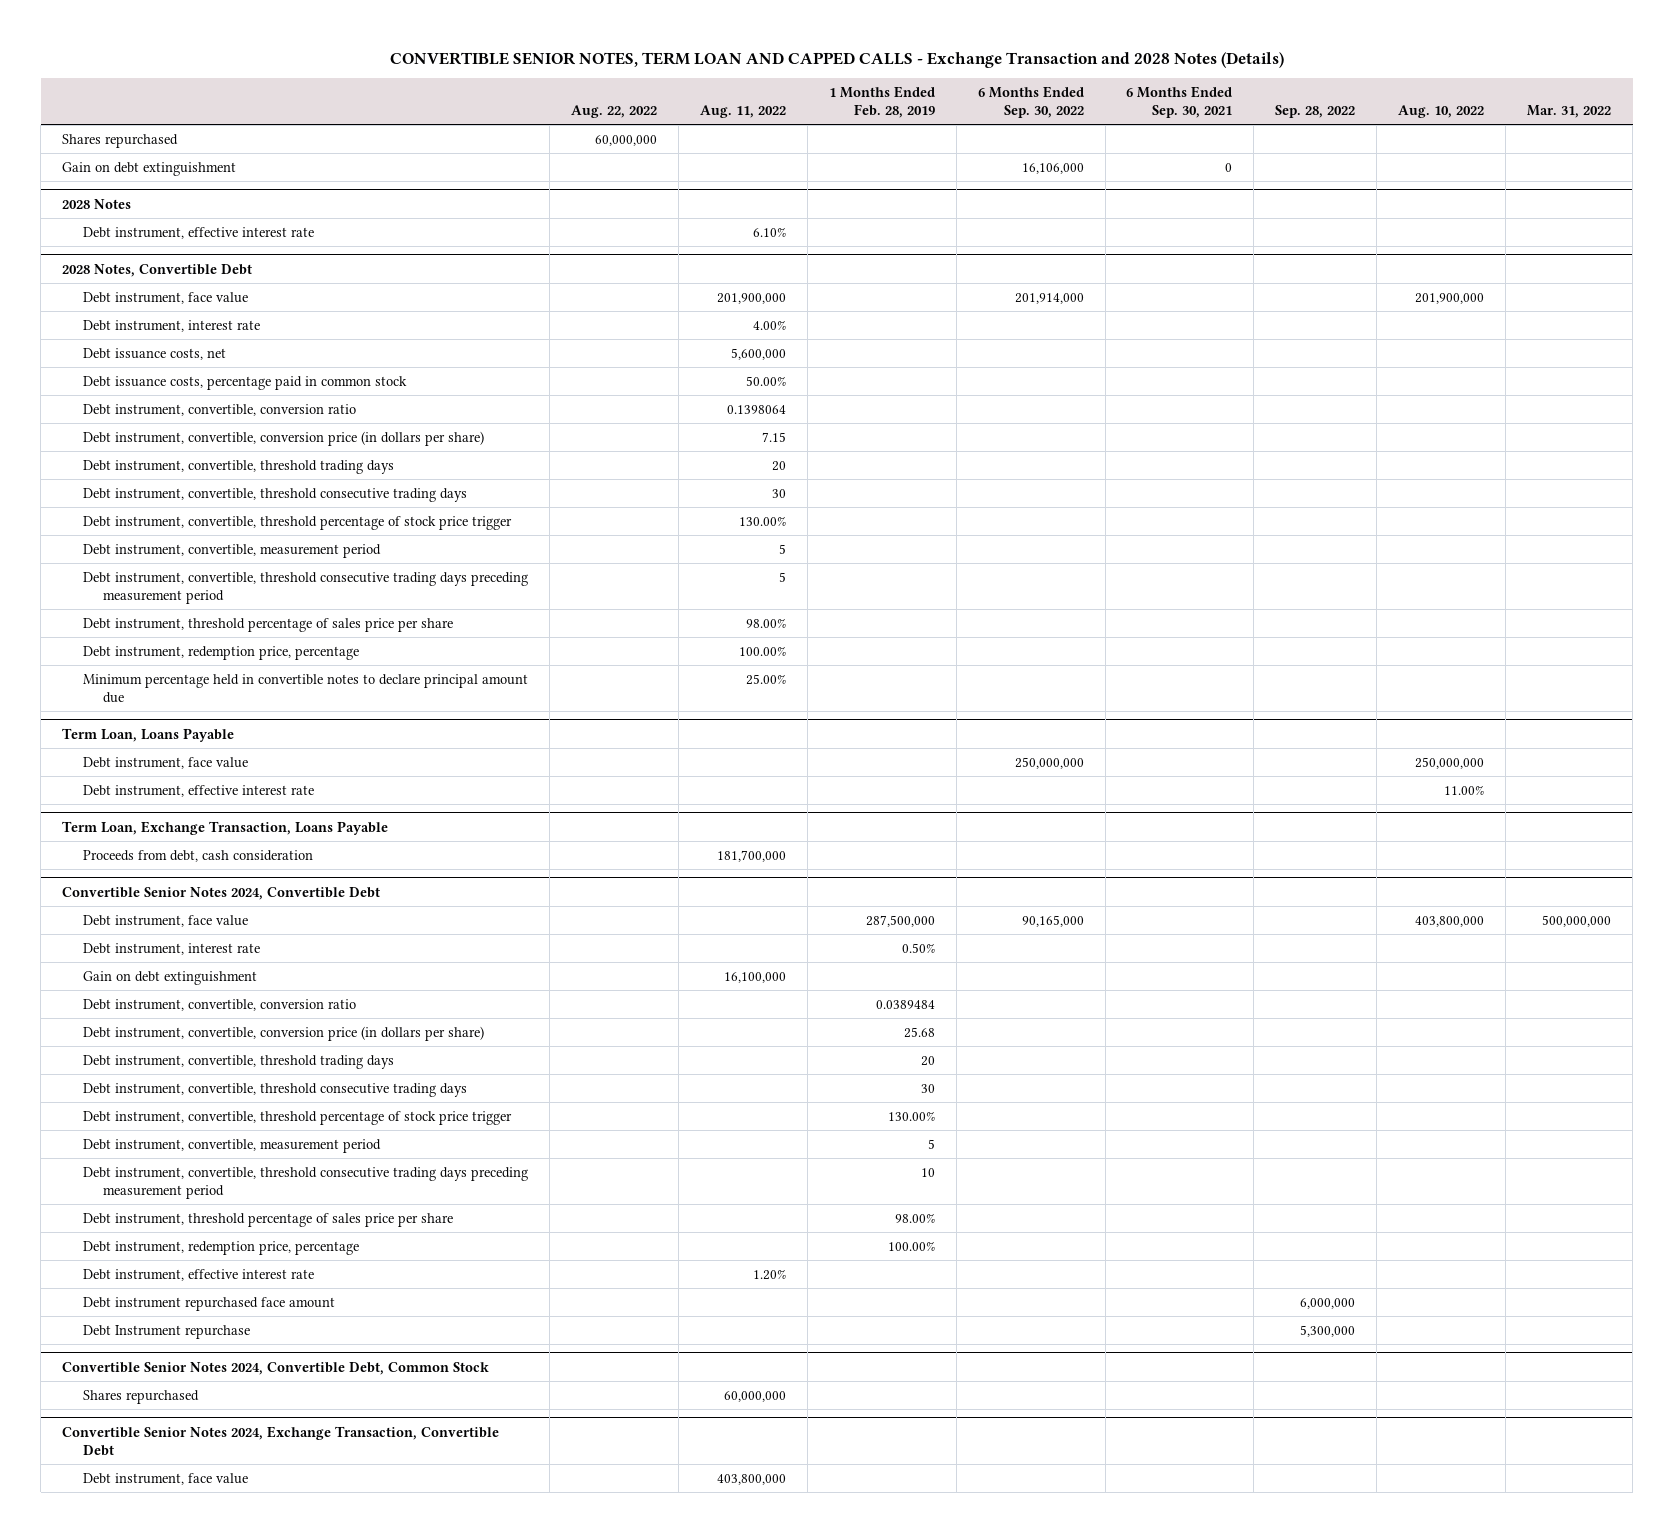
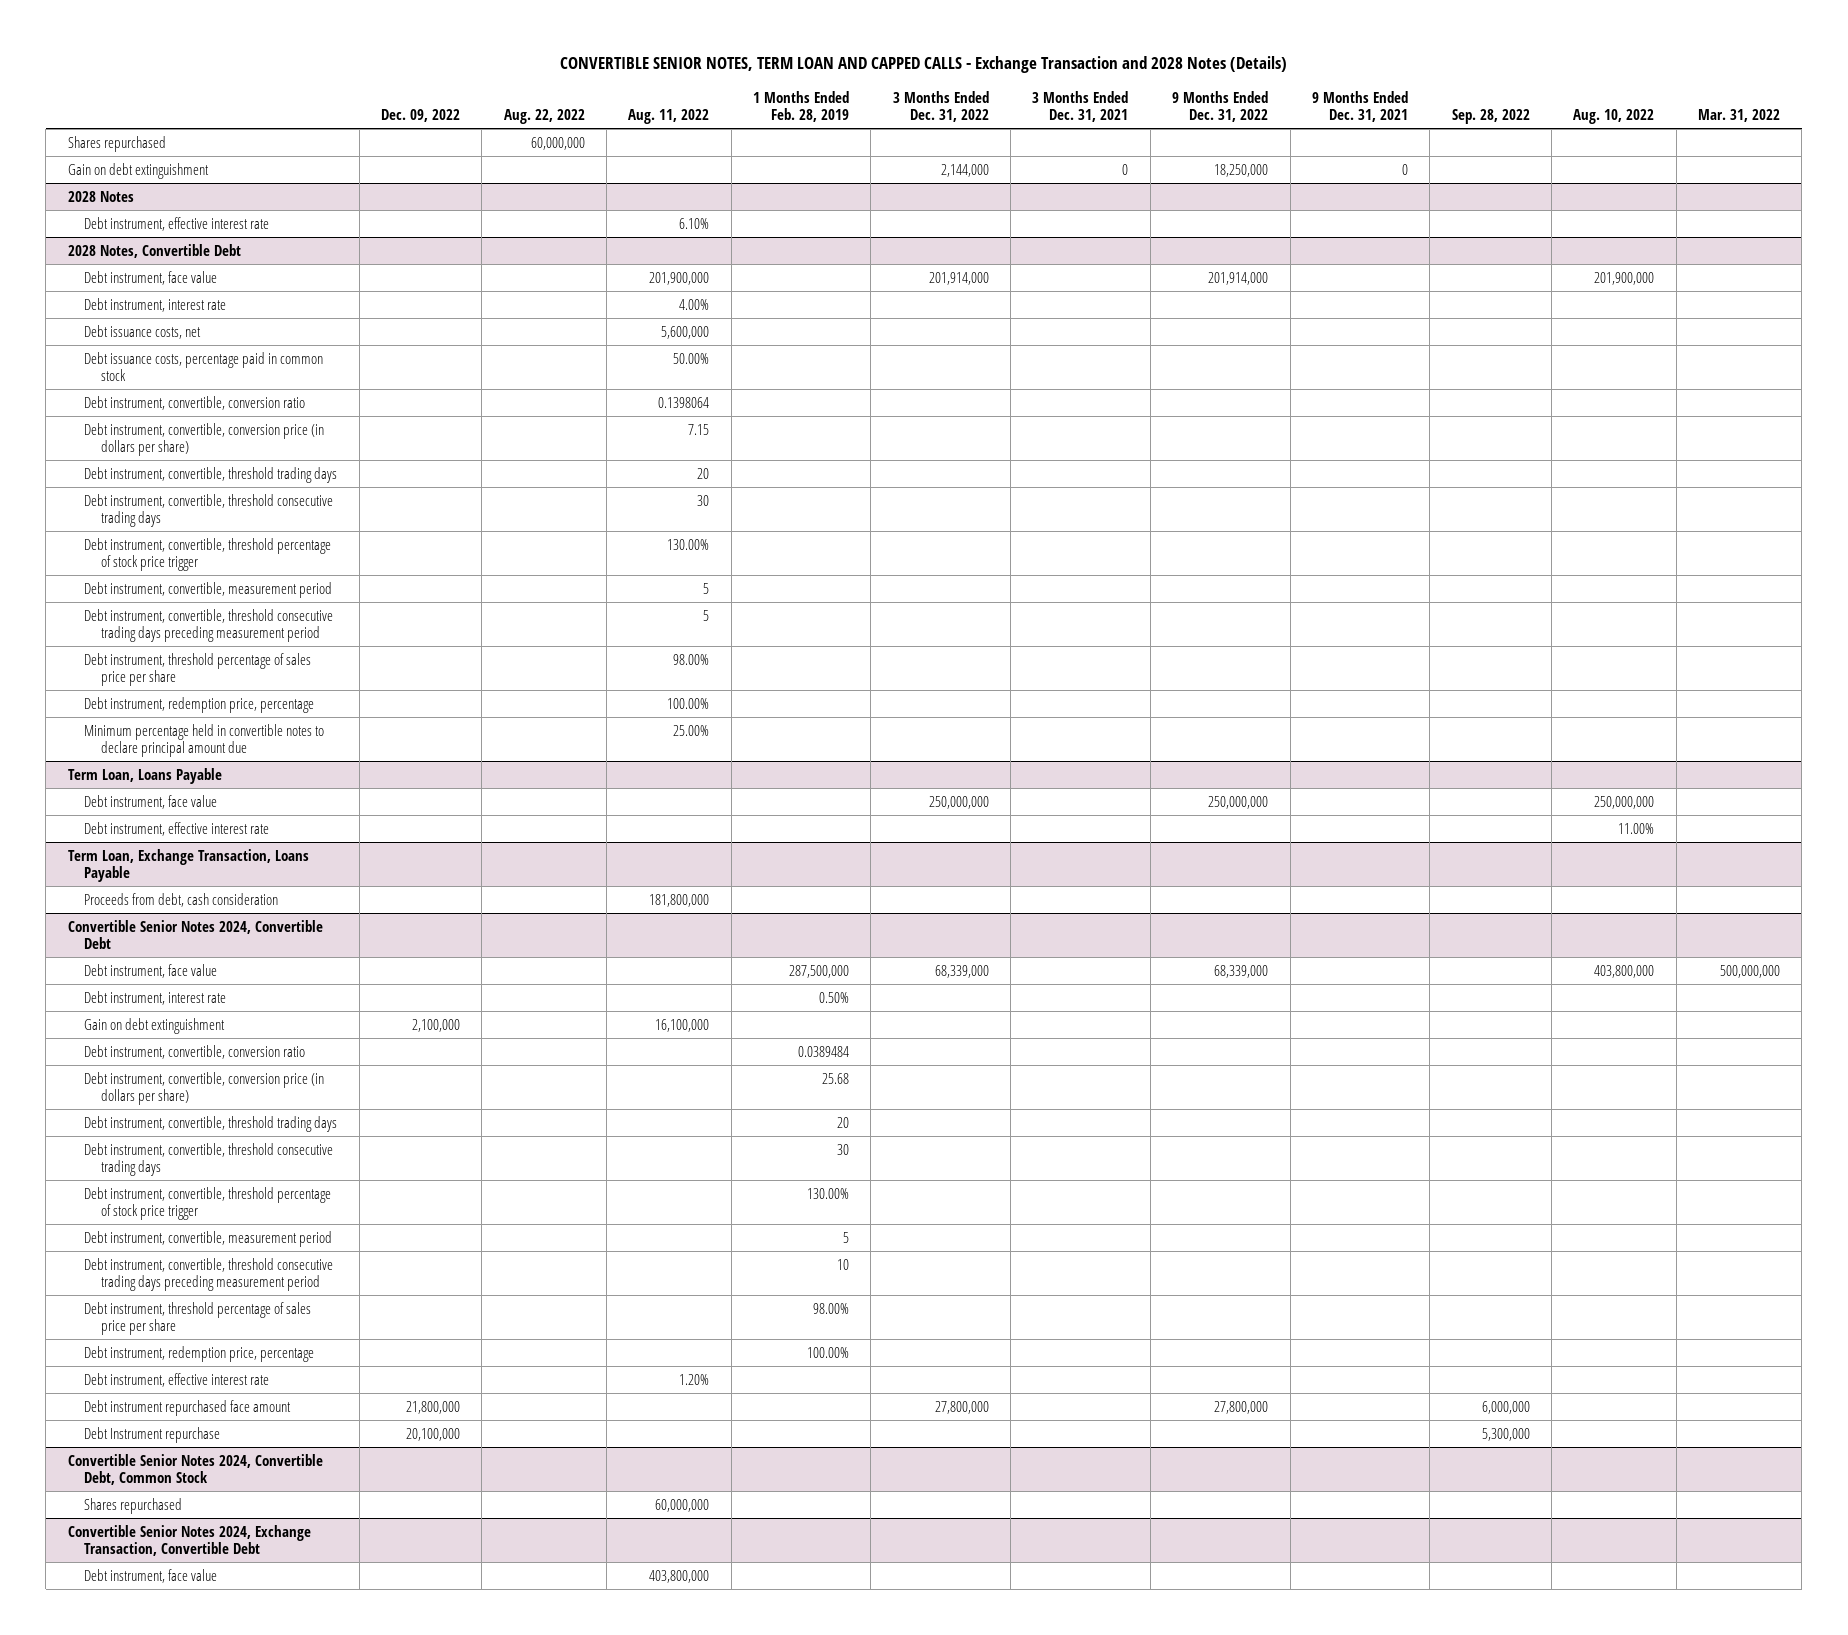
[977,85,1084,118] 6 Months Ended Sep. 30, 2022 -> none
[1126,85,1233,118] 6 Months Ended Sep. 30, 2021 -> none
none -> [380,108,460,122] Dec. 09, 2022
none -> [892,90,989,122] 3 Months Ended Dec. 31, 2022
none -> [1032,90,1129,122] 3 Months Ended Dec. 31, 2021
none -> [1172,90,1269,122] 9 Months Ended Dec. 31, 2022
none -> [1311,90,1408,122] 9 Months Ended Dec. 31, 2021
[716,849,786,862] 181,700,000 -> [649,893,710,907] 181,800,000

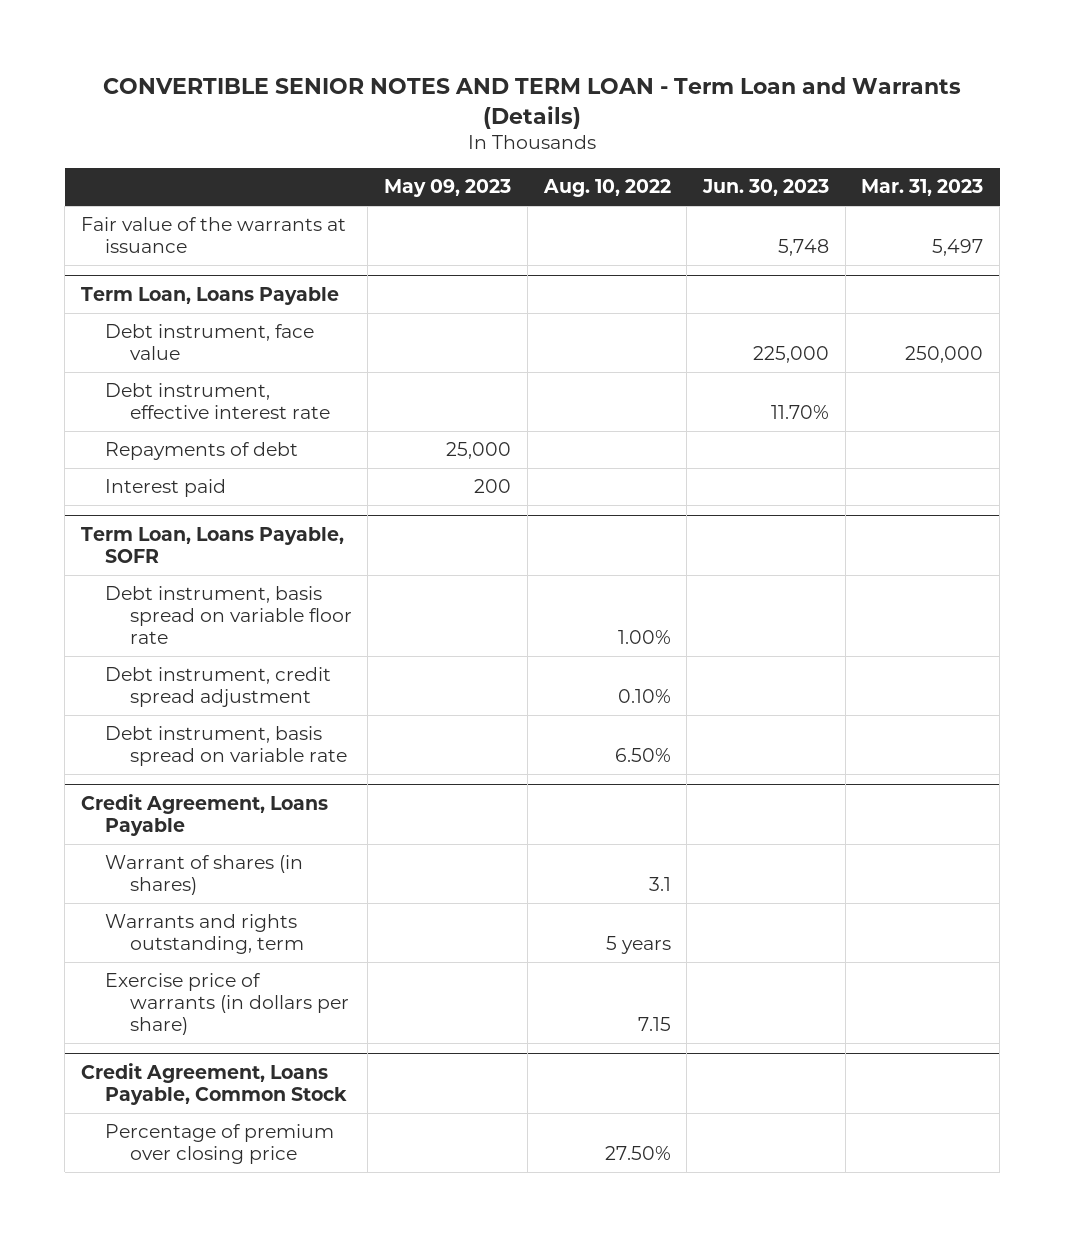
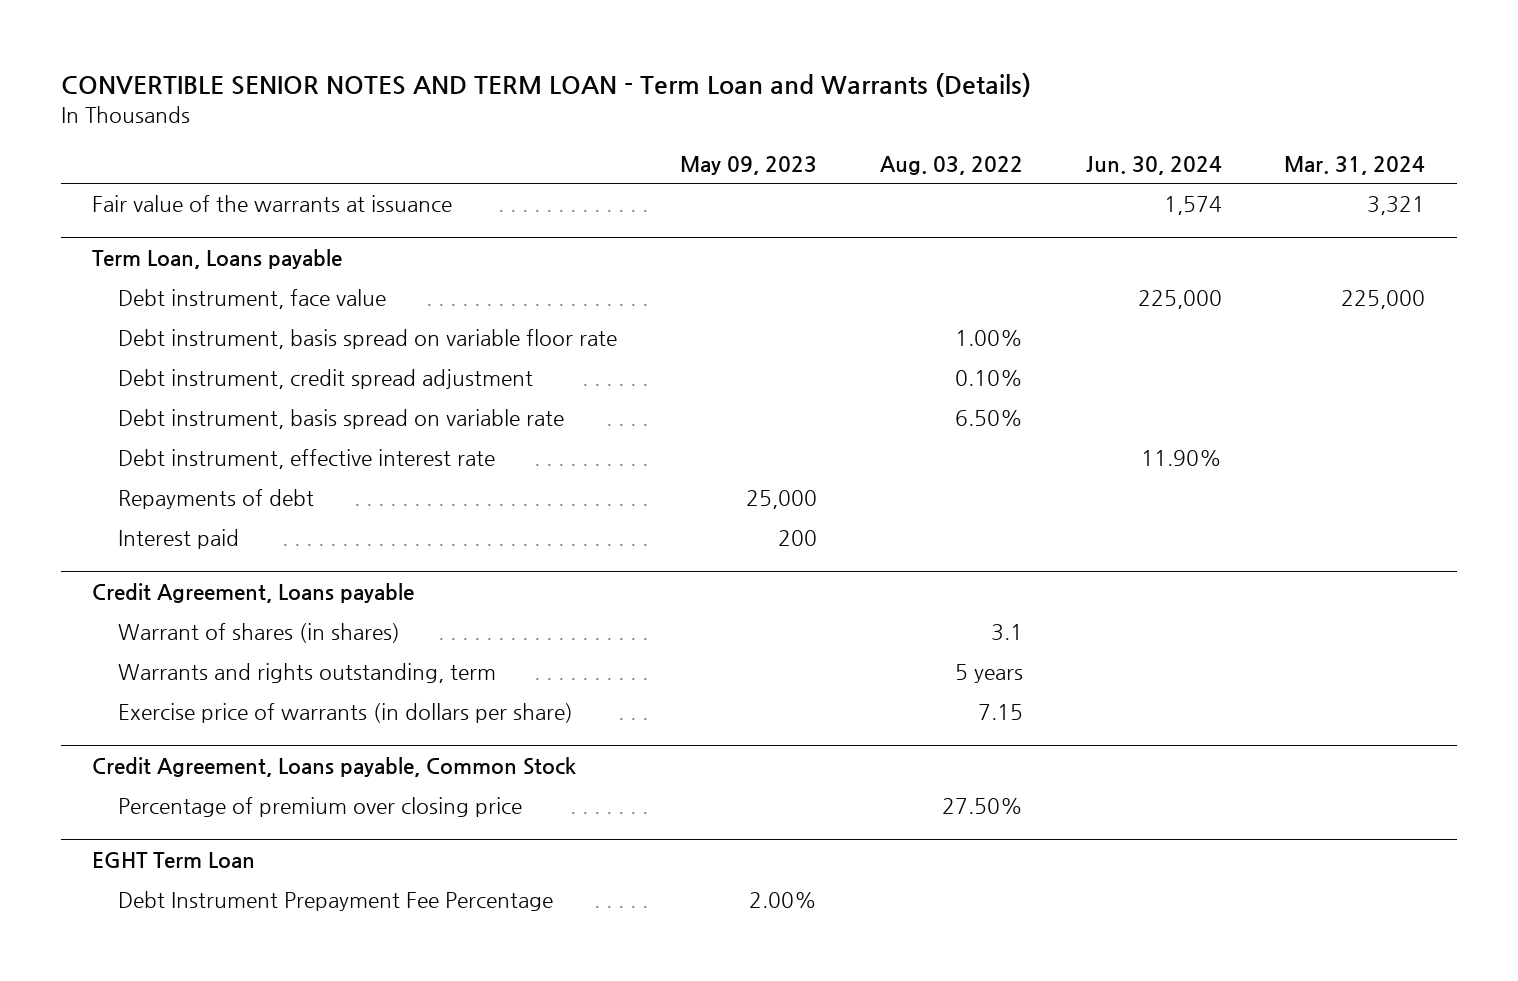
[542,179,671,198] Aug. 10, 2022 -> none
[701,179,829,197] Jun. 30, 2023 -> none
[861,179,984,197] Mar. 31, 2023 -> none
none -> [879,155,1023,175] Aug. 03, 2022
none -> [1085,155,1222,175] Jun. 30, 2024
none -> [1284,155,1426,175] Mar. 31, 2024
[81,287,340,306] Term Loan, Loans Payable -> [92,249,343,270] Term Loan, Loans payable
none -> [117,329,617,350] Debt instrument, basis spread on variable floor rate
none -> [117,369,533,390] Debt instrument, credit spread adjustment
none -> [117,409,564,430] Debt instrument, basis spread on variable rate
[81,527,345,564] Term Loan, Loans Payable, SOFR -> none
[105,586,352,645] Debt instrument, basis spread on variable floor rate -> none
[105,667,332,708] Debt instrument, credit spread adjustment -> none
[105,726,347,767] Debt instrument, basis spread on variable rate -> none
[81,794,329,837] Credit Agreement, Loans Payable -> [92,583,415,604] Credit Agreement, Loans payable
[81,1063,348,1106] Credit Agreement, Loans Payable, Common Stock -> [92,757,577,778] Credit Agreement, Loans payable, Common Stock
none -> [92,852,256,869] EGHT Term Loan
none -> [117,891,553,912] Debt Instrument Prepayment Fee Percentage

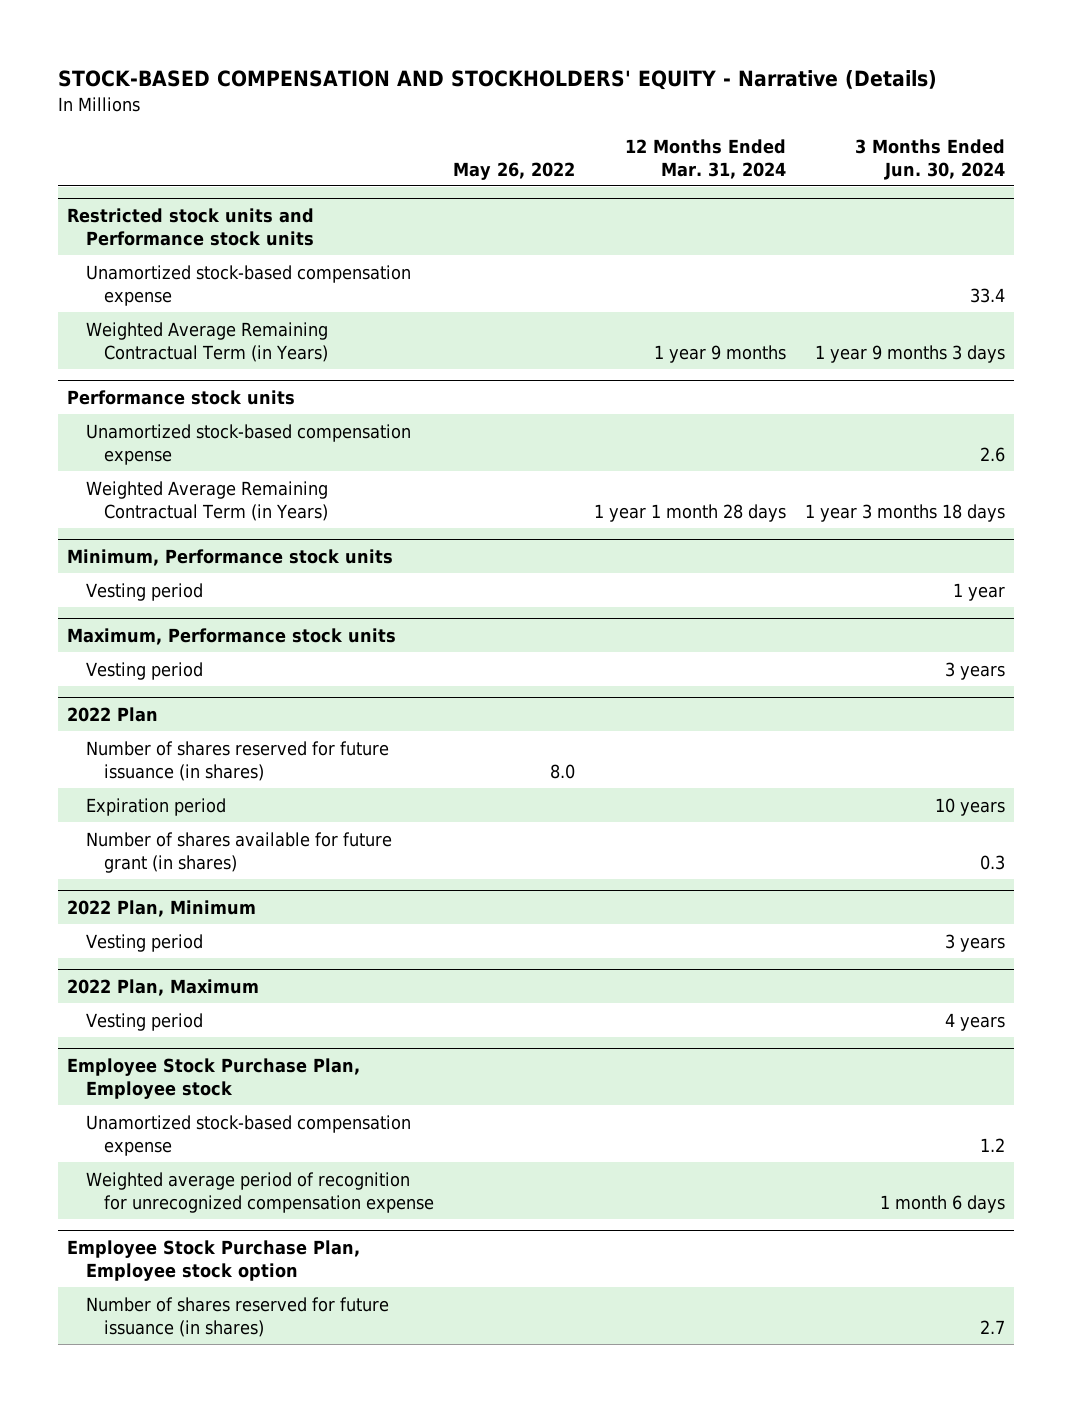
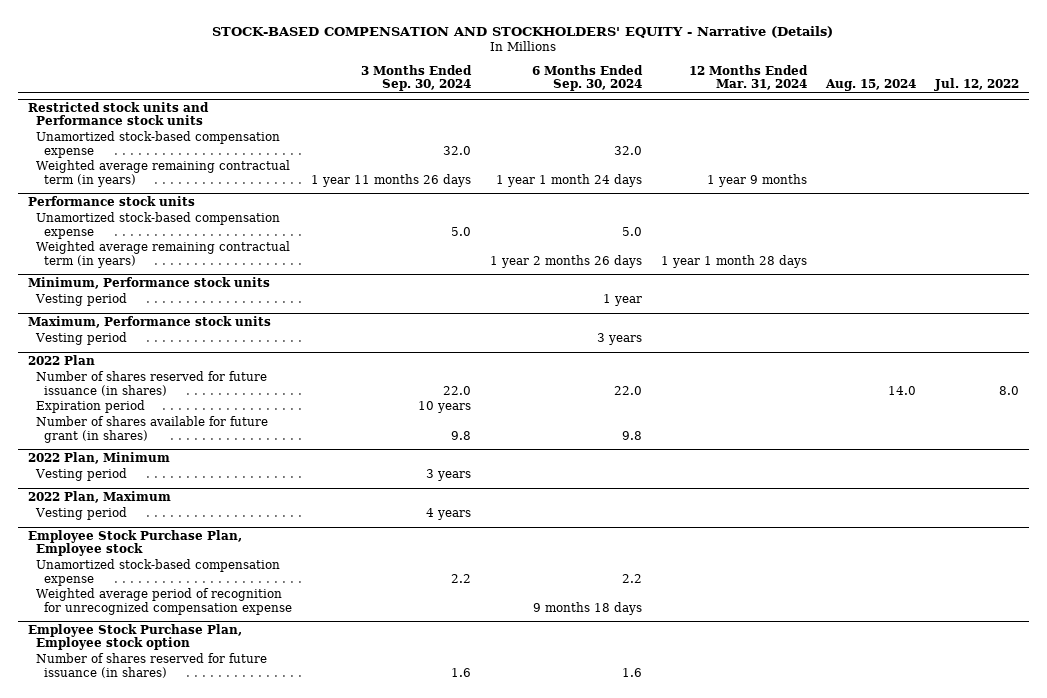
[453,161,576,180] May 26, 2022 -> none
[854,138,1005,180] 3 Months Ended Jun. 30, 2024 -> none
none -> [361,65,473,92] 3 Months Ended Sep. 30, 2024
none -> [532,65,644,92] 6 Months Ended Sep. 30, 2024
none -> [825,79,917,92] Aug. 15, 2024
none -> [934,78,1020,92] Jul. 12, 2022
[85,321,329,362] Weighted Average Remaining Contractual Term (in Years) -> [36,160,291,187] Weighted average remaining contractual term (in years)
[85,480,329,521] Weighted Average Remaining Contractual Term (in Years) -> [36,241,291,268] Weighted average remaining contractual term (in years)

